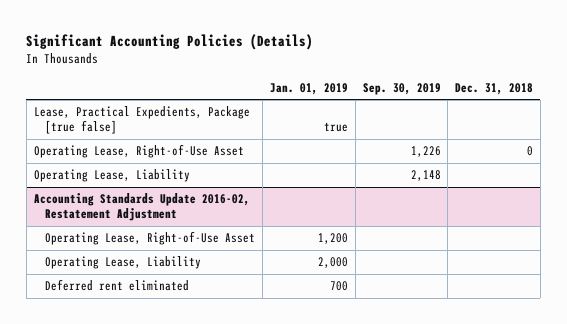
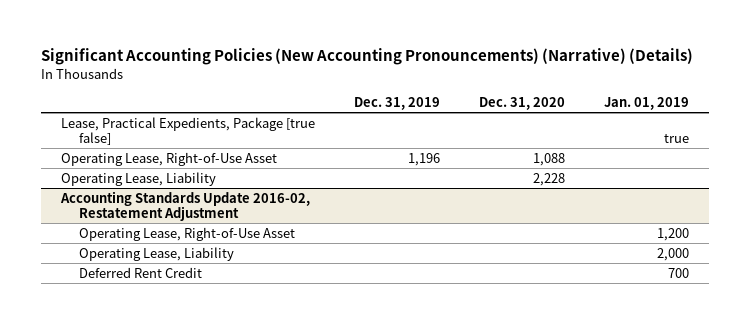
[26,33,314,50] Significant Accounting Policies (Details) -> [41,48,694,66] Significant Accounting Policies (New Accounting Pronouncements) (Narrative) (Details)
[362,82,441,95] Sep. 30, 2019 -> none
[455,82,534,95] Dec. 31, 2018 -> none
none -> [353,97,440,111] Dec. 31, 2019
none -> [479,97,566,111] Dec. 31, 2020
[45,279,190,292] Deferred rent eliminated -> [78,266,202,278] Deferred Rent Credit

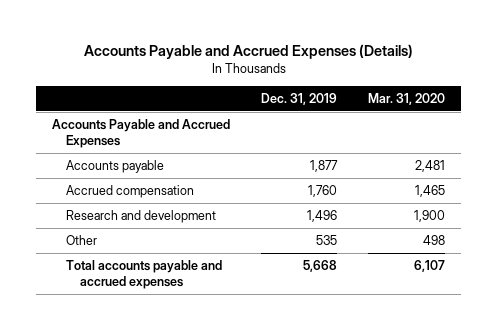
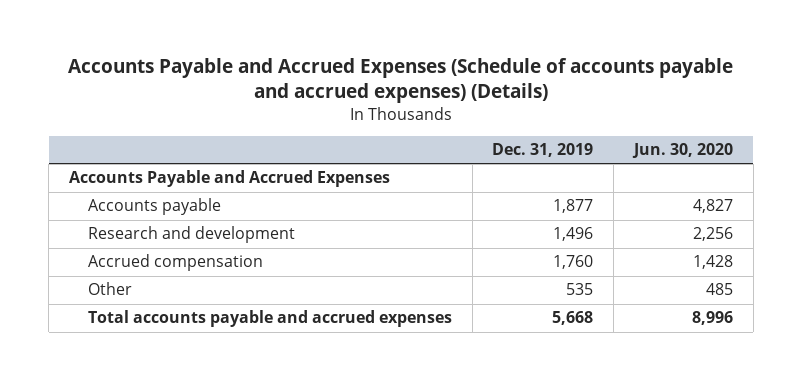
[83,44,413,60] Accounts Payable and Accrued Expenses (Details) -> [67,58,733,104] Accounts Payable and Accrued Expenses (Schedule of accounts payable and accrued expenses) (Details)
[368,92,446,105] Mar. 31, 2020 -> none
none -> [631,143,733,159] Jun. 30, 2020
[66,185,195,199] Accrued compensation -> [87,254,263,272] Accrued compensation

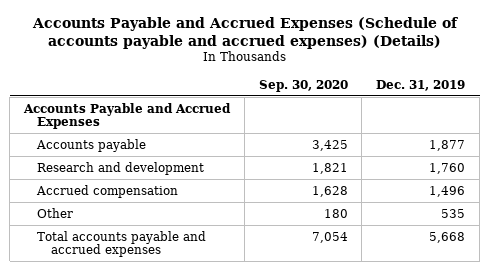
[631,143,733,159] Jun. 30, 2020 -> none
none -> [258,79,348,92] Sep. 30, 2020
[553,227,594,242] 1,496 -> [429,162,466,174] 1,760
[553,255,594,270] 1,760 -> [429,185,466,197] 1,496

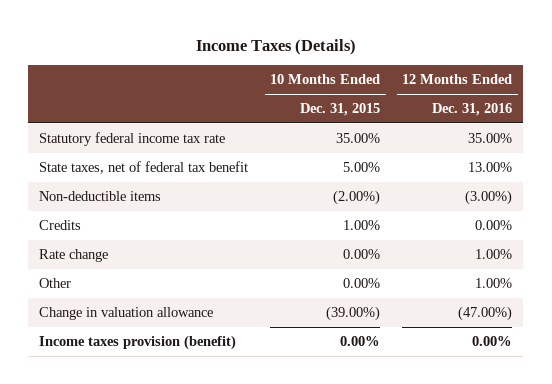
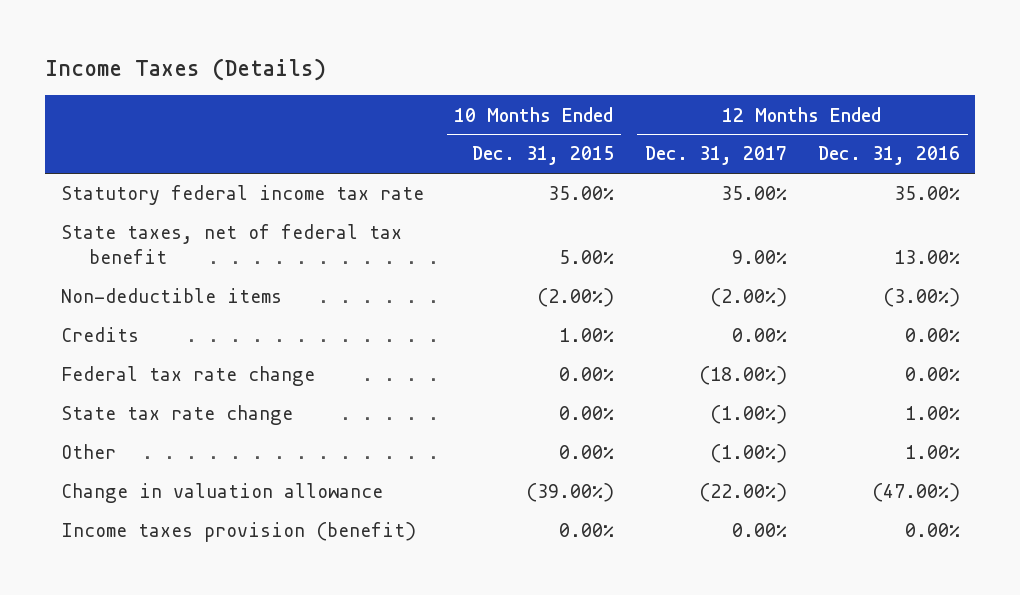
none -> [644,146,787,166] Dec. 31, 2017
none -> [60,366,315,387] Federal tax rate change
[39,249,109,263] Rate change -> [60,405,293,426] State tax rate change

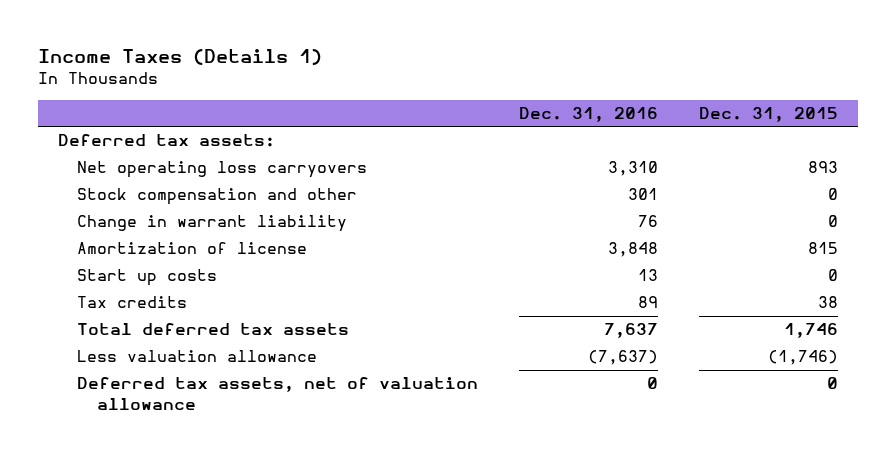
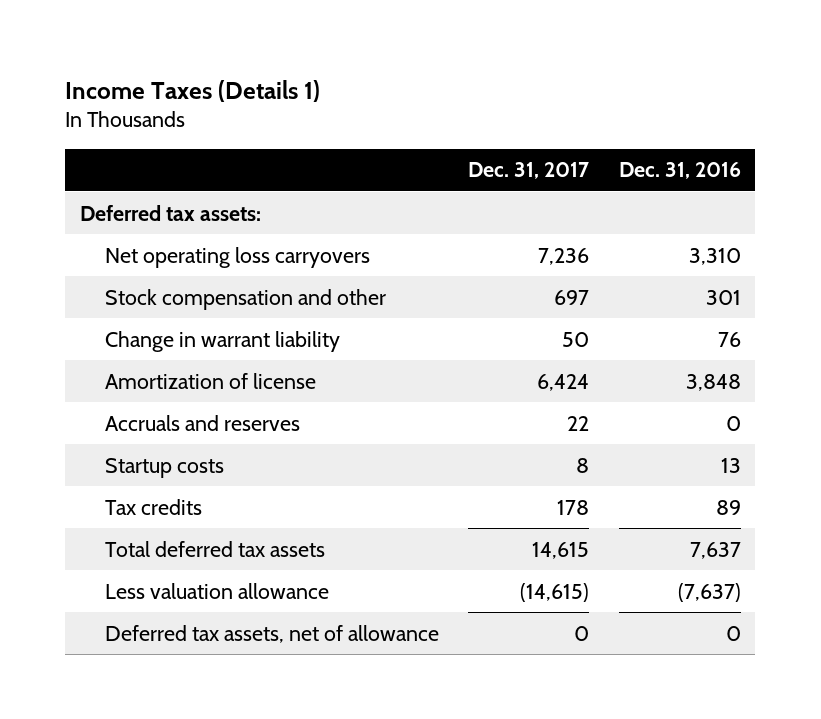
[698,107,838,123] Dec. 31, 2015 -> none
none -> [468,162,590,180] Dec. 31, 2017
none -> [104,414,300,431] Accruals and reserves
[77,269,218,287] Start up costs -> [104,457,224,478] Startup costs
[77,377,479,410] Deferred tax assets, net of valuation allowance -> [104,624,439,643] Deferred tax assets, net of allowance

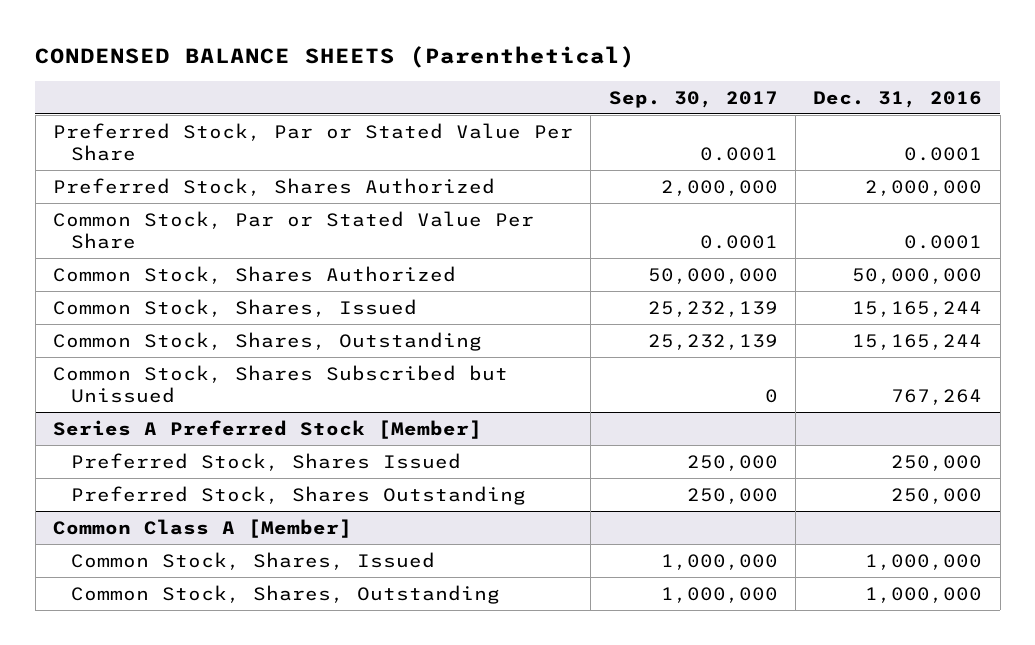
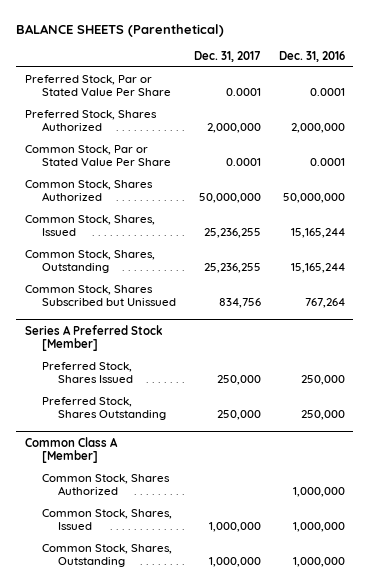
[35,46,636,69] CONDENSED BALANCE SHEETS (Parenthetical) -> [15,23,224,37] BALANCE SHEETS (Parenthetical)
[608,90,778,108] Sep. 30, 2017 -> none
none -> [193,50,261,62] Dec. 31, 2017
none -> [41,474,170,496] Common Stock, Shares Authorized

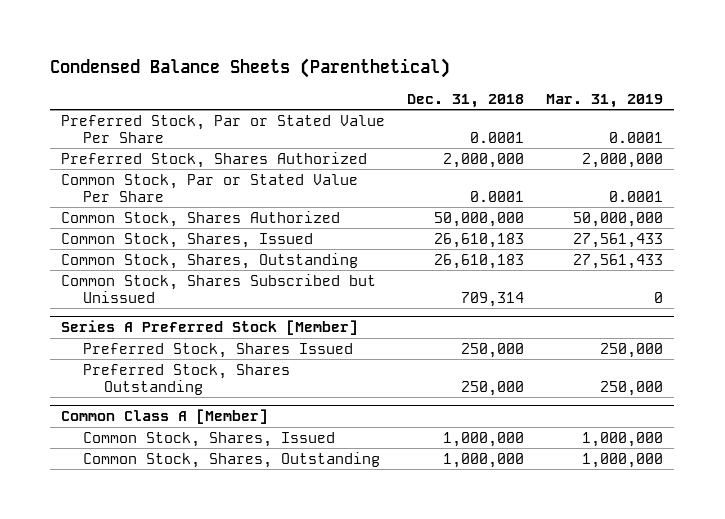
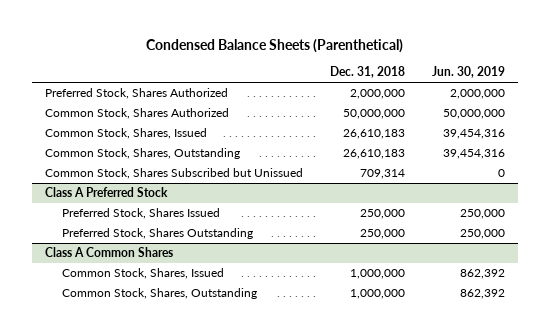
[546,93,664,108] Mar. 31, 2019 -> none
none -> [431,66,505,79] Jun. 30, 2019
[61,114,386,143] Preferred Stock, Par or Stated Value Per Share -> none
[61,173,359,202] Common Stock, Par or Stated Value Per Share -> none
[61,320,359,336] Series A Preferred Stock [Member] -> [44,187,168,198] Class A Preferred Stock
[61,409,269,425] Common Class A [Member] -> [44,247,173,258] Class A Common Shares

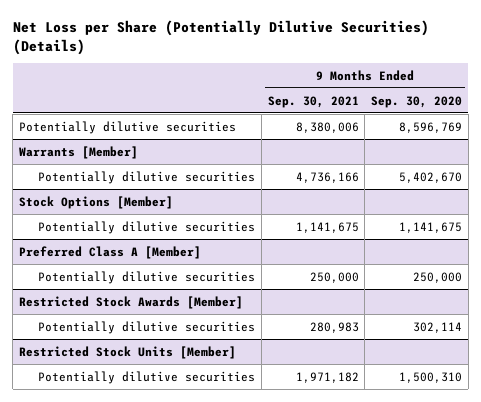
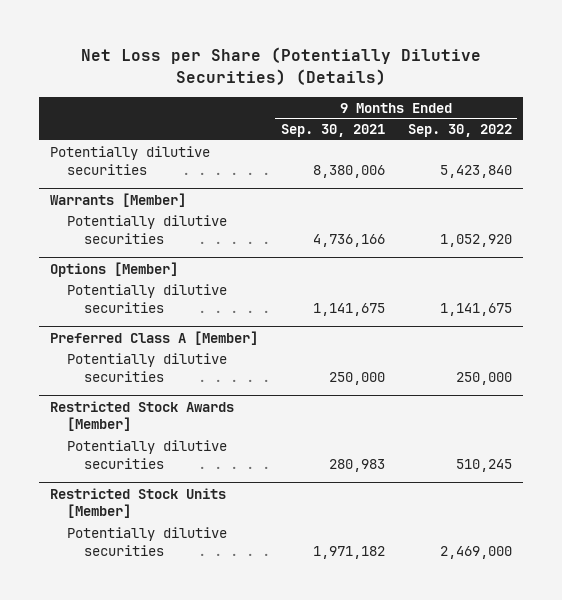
[371,95,463,108] Sep. 30, 2020 -> none
none -> [407,124,512,138] Sep. 30, 2022
[18,195,173,209] Stock Options [Member] -> [50,261,179,277] Options [Member]

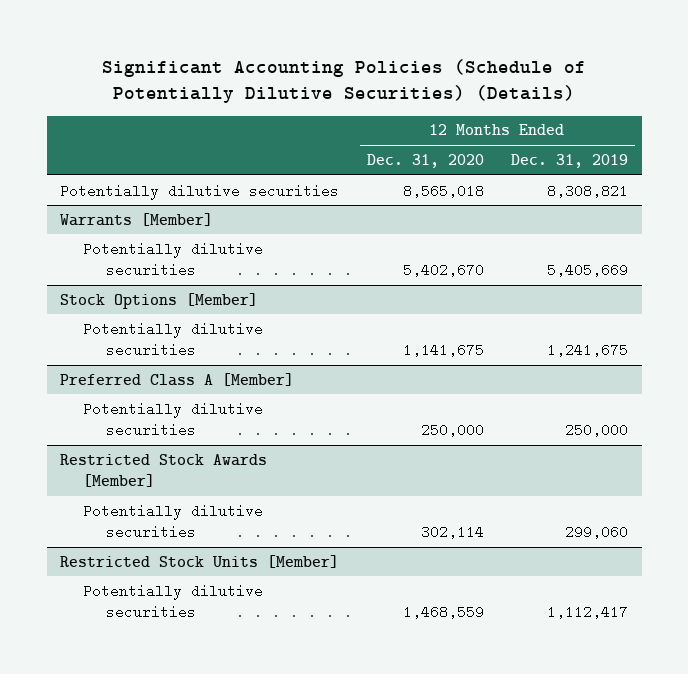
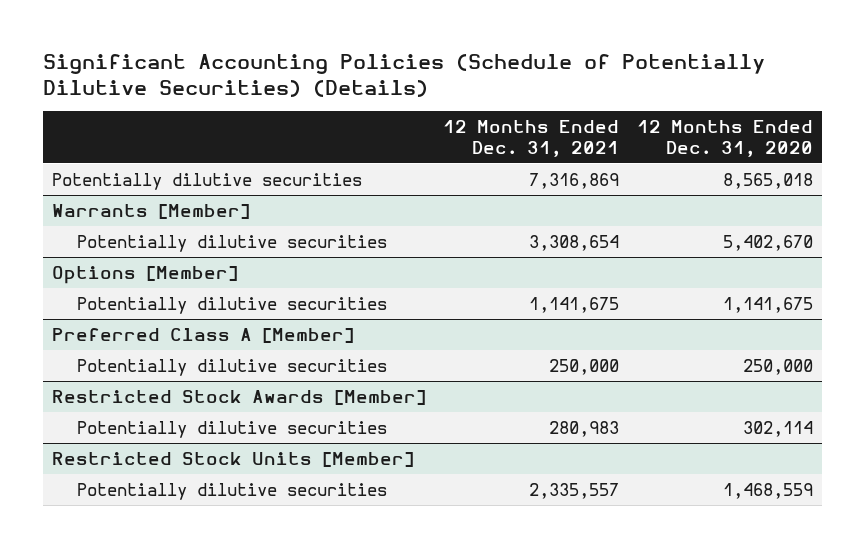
[510,153,628,168] Dec. 31, 2019 -> none
none -> [443,120,620,157] 12 Months Ended Dec. 31, 2021
[60,292,259,309] Stock Options [Member] -> [51,265,238,284] Options [Member]

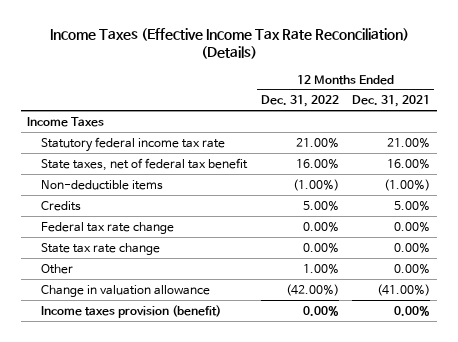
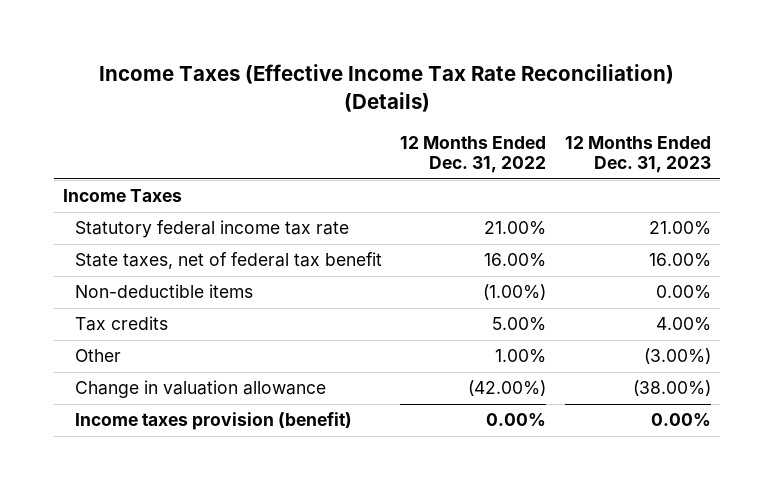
[352,95,431,108] Dec. 31, 2021 -> none
none -> [564,135,711,174] 12 Months Ended Dec. 31, 2023
[41,221,175,234] Federal tax rate change -> none
[41,242,161,255] State tax rate change -> none
[41,200,82,211] Credits -> [75,316,169,332] Tax credits

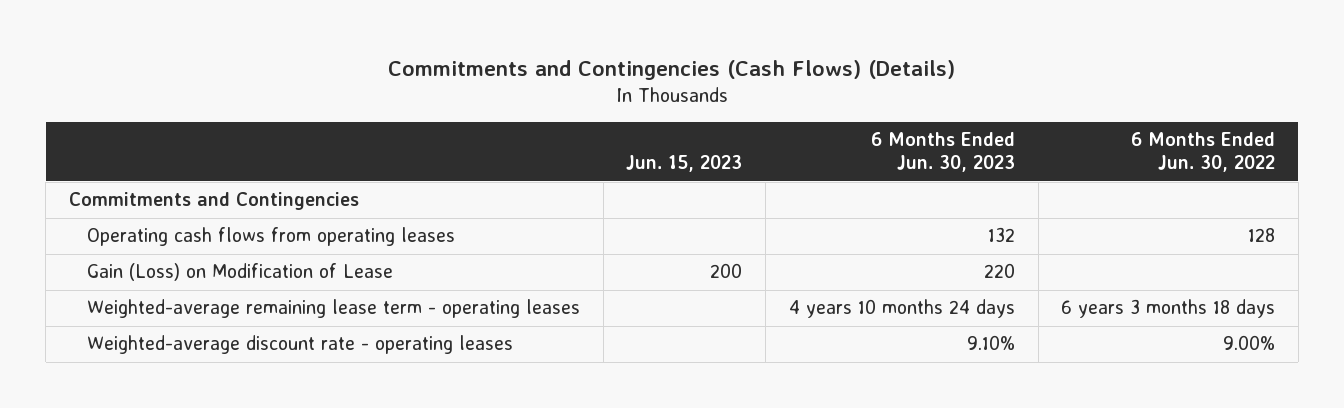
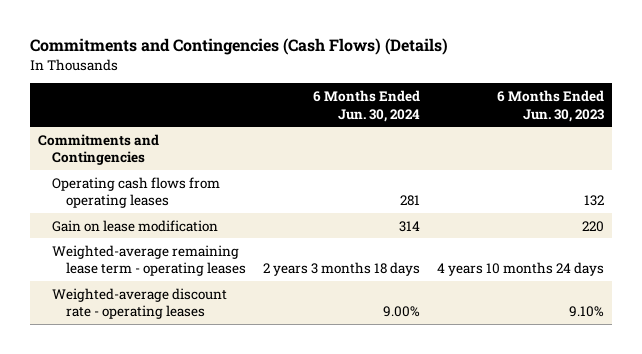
[626,155,743,173] Jun. 15, 2023 -> none
[1131,132,1276,173] 6 Months Ended Jun. 30, 2022 -> none
none -> [312,89,420,122] 6 Months Ended Jun. 30, 2024
[87,263,394,282] Gain (Loss) on Modification of Lease -> [52,219,219,232] Gain on lease modification

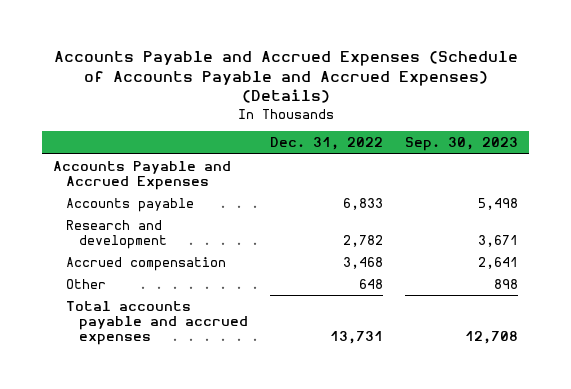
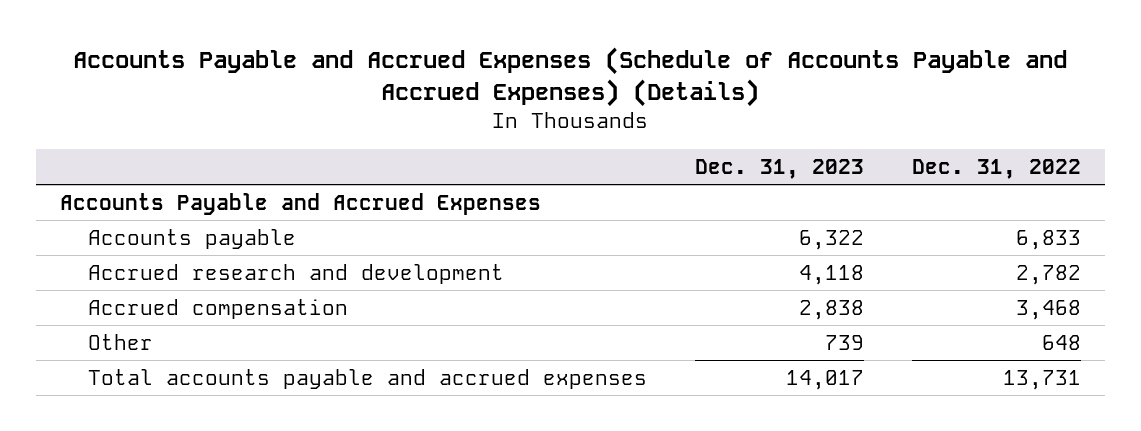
[405,137,519,152] Sep. 30, 2023 -> none
none -> [694,158,864,179] Dec. 31, 2023
[65,220,167,249] Research and development -> [87,263,504,284] Accrued research and development

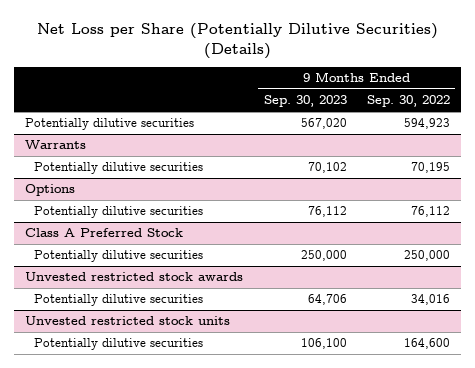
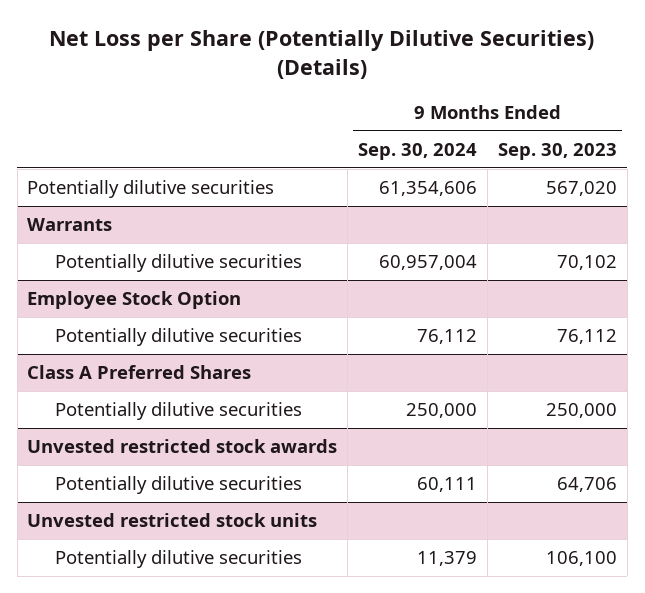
[367,95,451,108] Sep. 30, 2022 -> none
none -> [358,142,478,160] Sep. 30, 2024
[24,184,75,197] Options -> [27,291,242,310] Employee Stock Option
[24,228,183,238] Class A Preferred Stock -> [27,365,252,380] Class A Preferred Shares

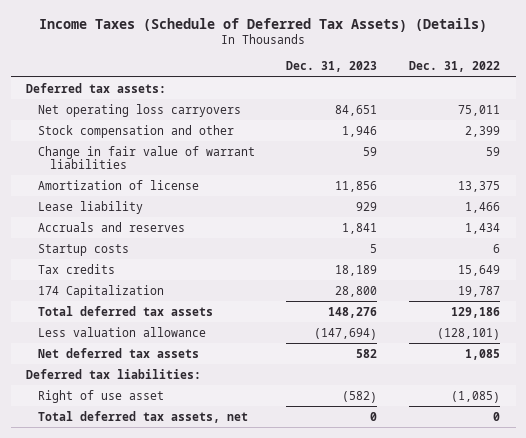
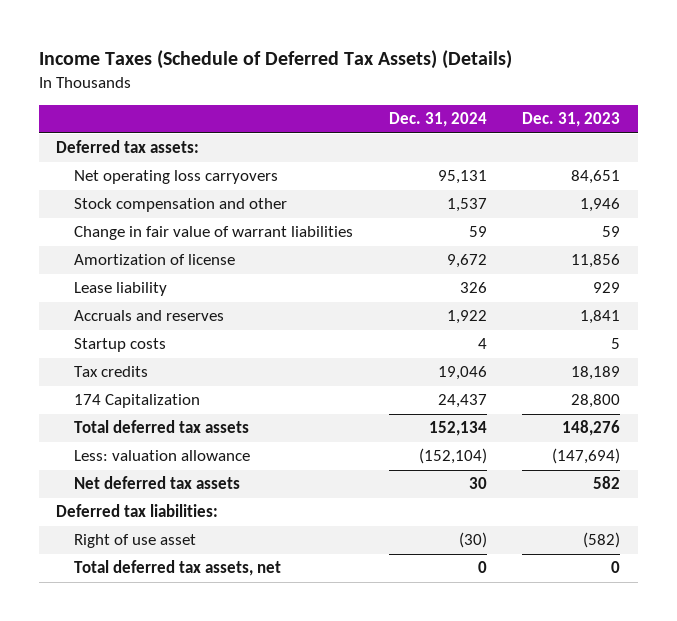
[408,61,500,73] Dec. 31, 2022 -> none
none -> [388,112,487,128] Dec. 31, 2024
[38,326,207,337] Less valuation allowance -> [74,450,251,462] Less: valuation allowance

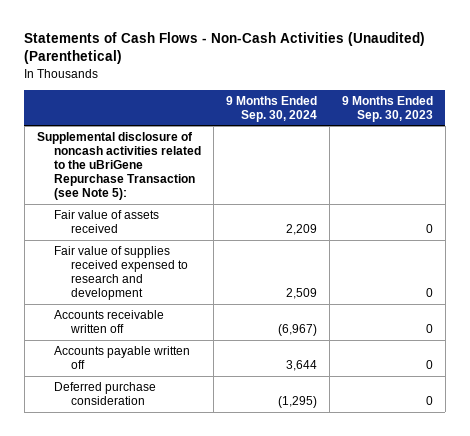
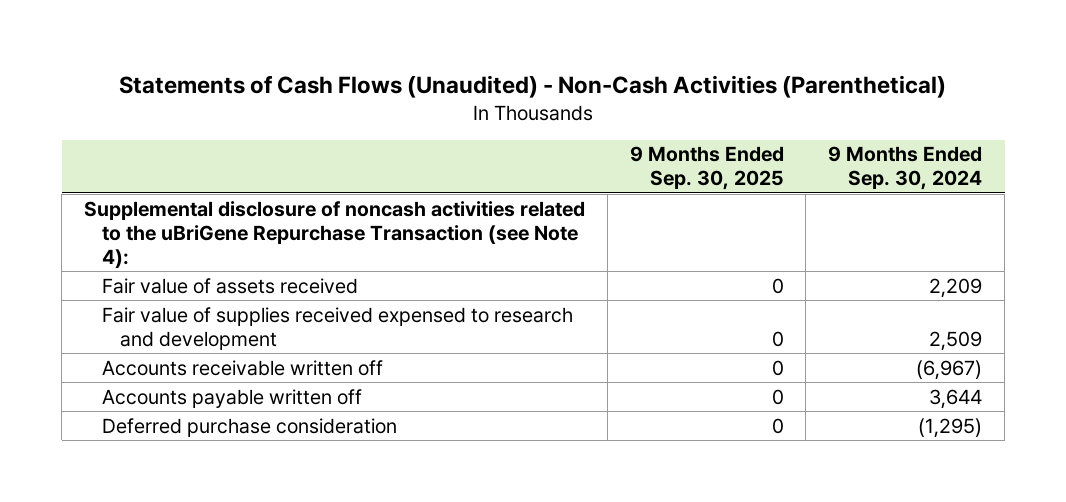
[24,31,426,65] Statements of Cash Flows - Non-Cash Activities (Unaudited) (Parenthetical) -> [119,74,947,98] Statements of Cash Flows (Unaudited) - Non-Cash Activities (Parenthetical)
[341,95,433,122] 9 Months Ended Sep. 30, 2023 -> none
none -> [629,146,784,191] 9 Months Ended Sep. 30, 2025
[36,132,202,200] Supplemental disclosure of noncash activities related to the uBriGene Repurchase Transaction (see Note 5): -> [83,200,585,268] Supplemental disclosure of noncash activities related to the uBriGene Repurchase Transaction (see Note 4):

